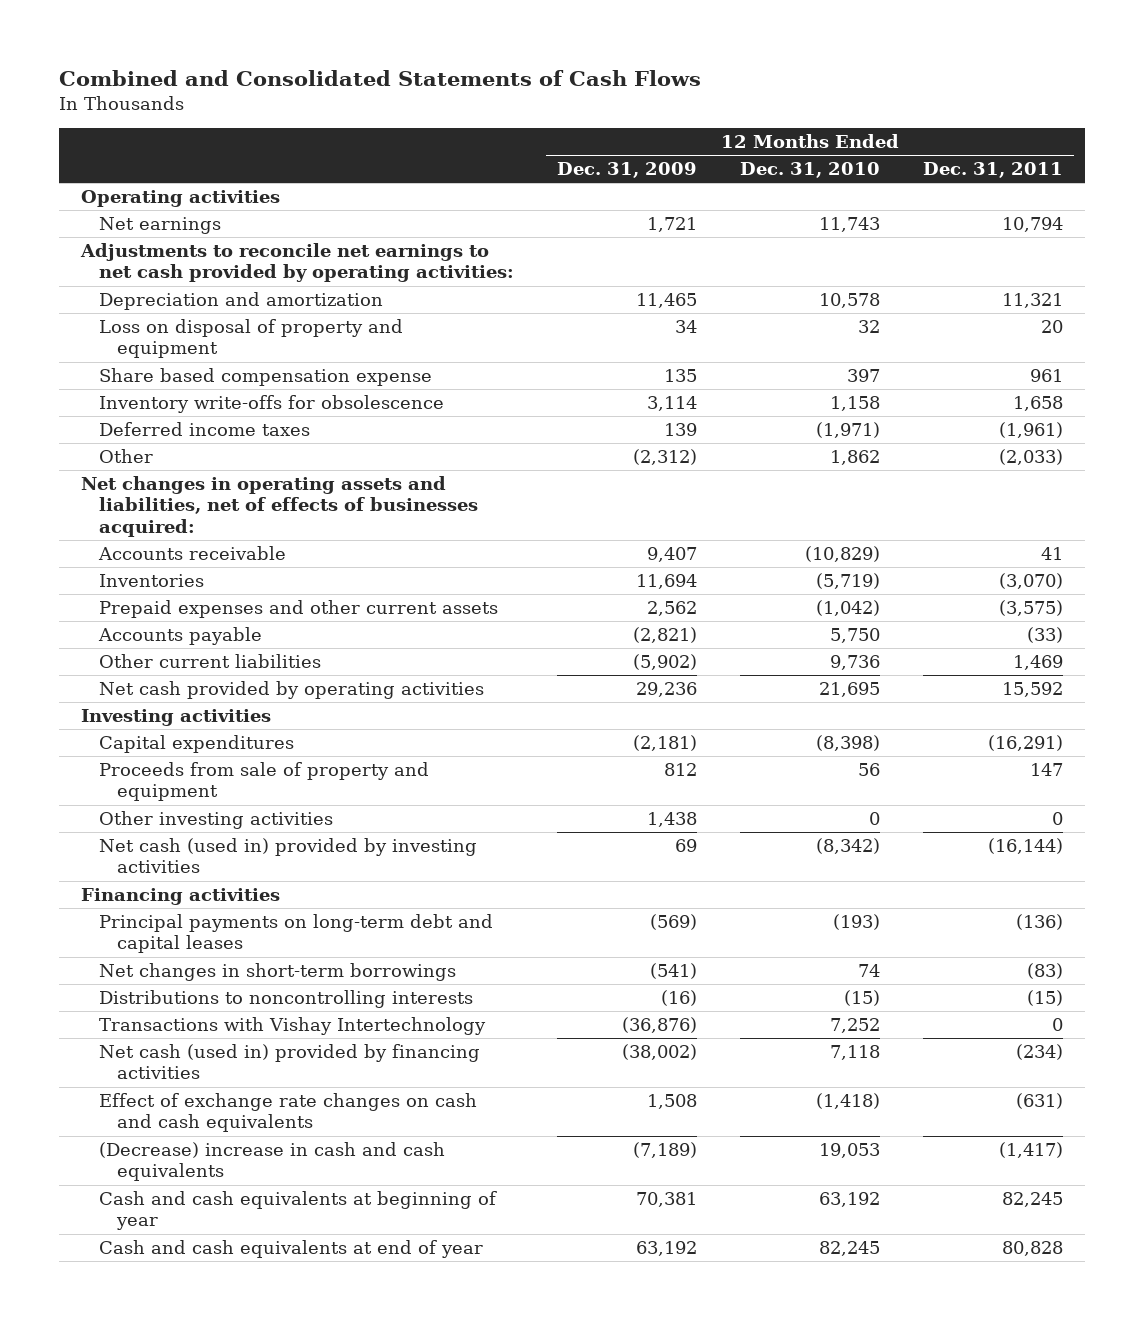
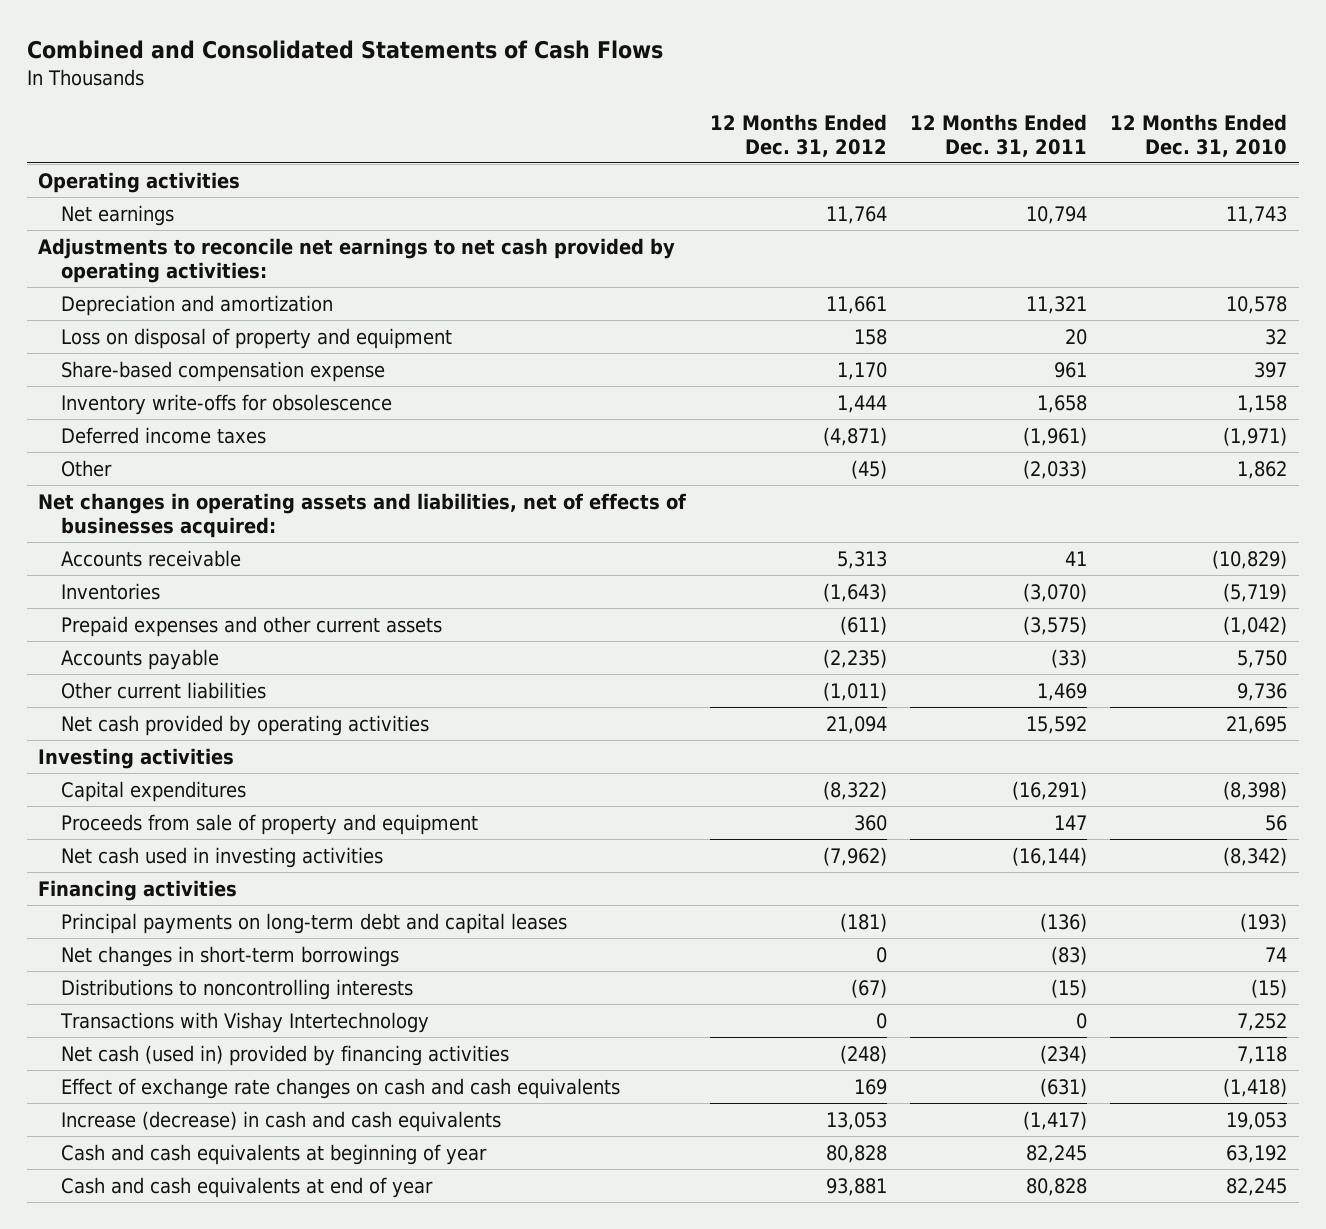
[556,162,697,179] Dec. 31, 2009 -> none
none -> [709,113,887,157] 12 Months Ended Dec. 31, 2012
[98,368,432,387] Share based compensation expense -> [61,360,386,382] Share-based compensation expense
[98,811,333,830] Other investing activities -> none
[98,838,477,874] Net cash (used in) provided by investing activities -> [61,846,384,868] Net cash used in investing activities
[98,1142,445,1182] (Decrease) increase in cash and cash equivalents -> [61,1110,502,1132] Increase (decrease) in cash and cash equivalents

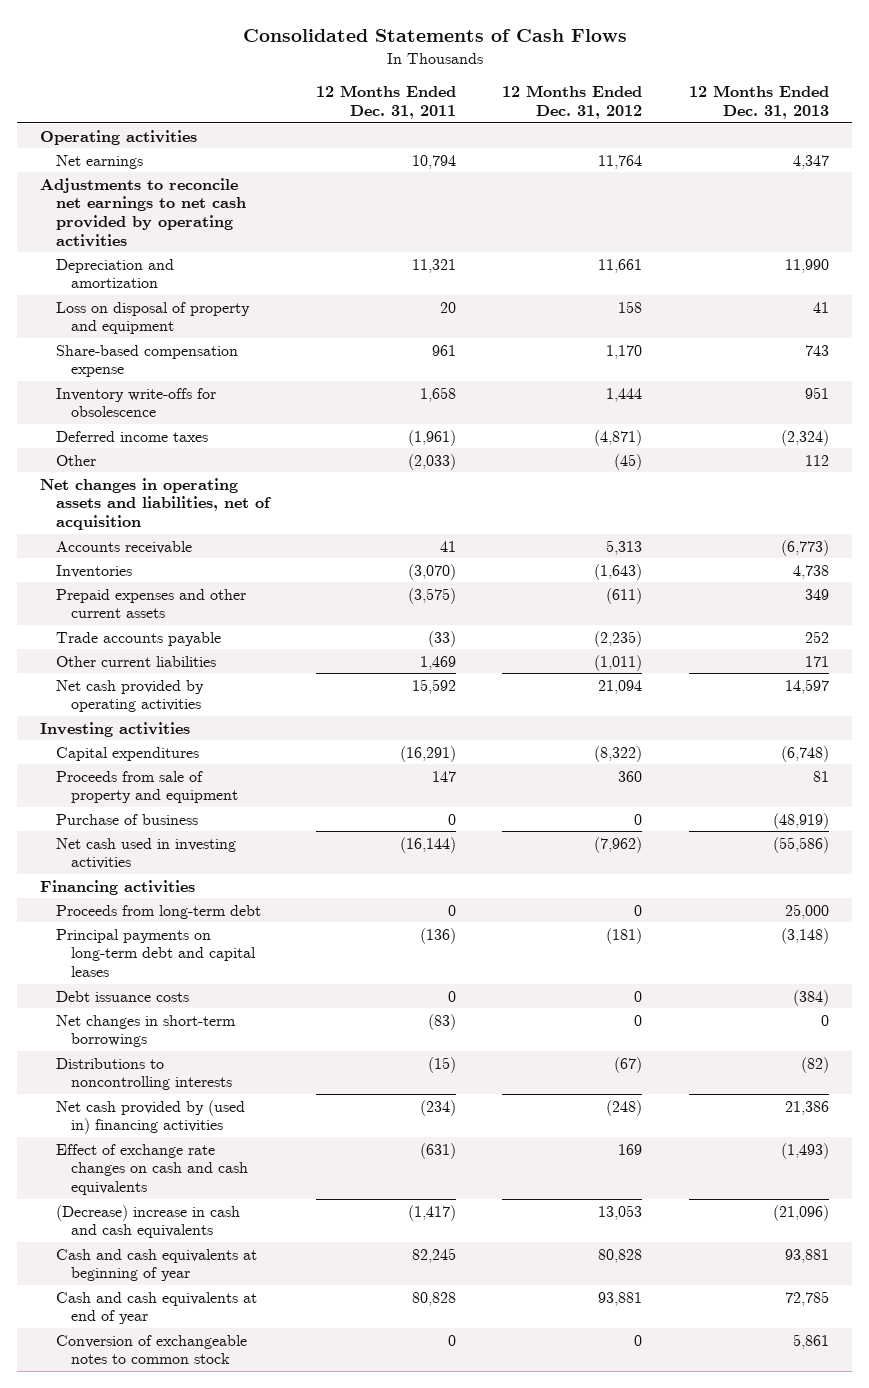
[26,40,663,60] Combined and Consolidated Statements of Cash Flows -> [242,29,627,43] Consolidated Statements of Cash Flows
[1110,113,1288,157] 12 Months Ended Dec. 31, 2010 -> none
none -> [688,85,829,119] 12 Months Ended Dec. 31, 2013
[38,237,676,283] Adjustments to reconcile net earnings to net cash provided by operating activities: -> [40,177,246,247] Adjustments to reconcile net earnings to net cash provided by operating activities
[38,492,687,538] Net changes in operating assets and liabilities, net of effects of businesses acquired: -> [40,477,271,530] Net changes in operating assets and liabilities, net of acquisition
[61,648,220,670] Accounts payable -> [55,631,221,646] Trade accounts payable
none -> [55,813,198,825] Purchase of business
none -> [55,904,261,919] Proceeds from long-term debt
none -> [55,990,189,1002] Debt issuance costs
[60,1011,430,1033] Transactions with Vishay Intertechnology -> none
[61,1044,510,1066] Net cash (used in) provided by financing activities -> [55,1099,245,1135] Net cash provided by (used in) financing activities
[61,1110,502,1132] Increase (decrease) in cash and cash equivalents -> [55,1204,240,1239] (Decrease) increase in cash and cash equivalents
none -> [55,1334,247,1365] Conversion of exchangeable notes to common stock

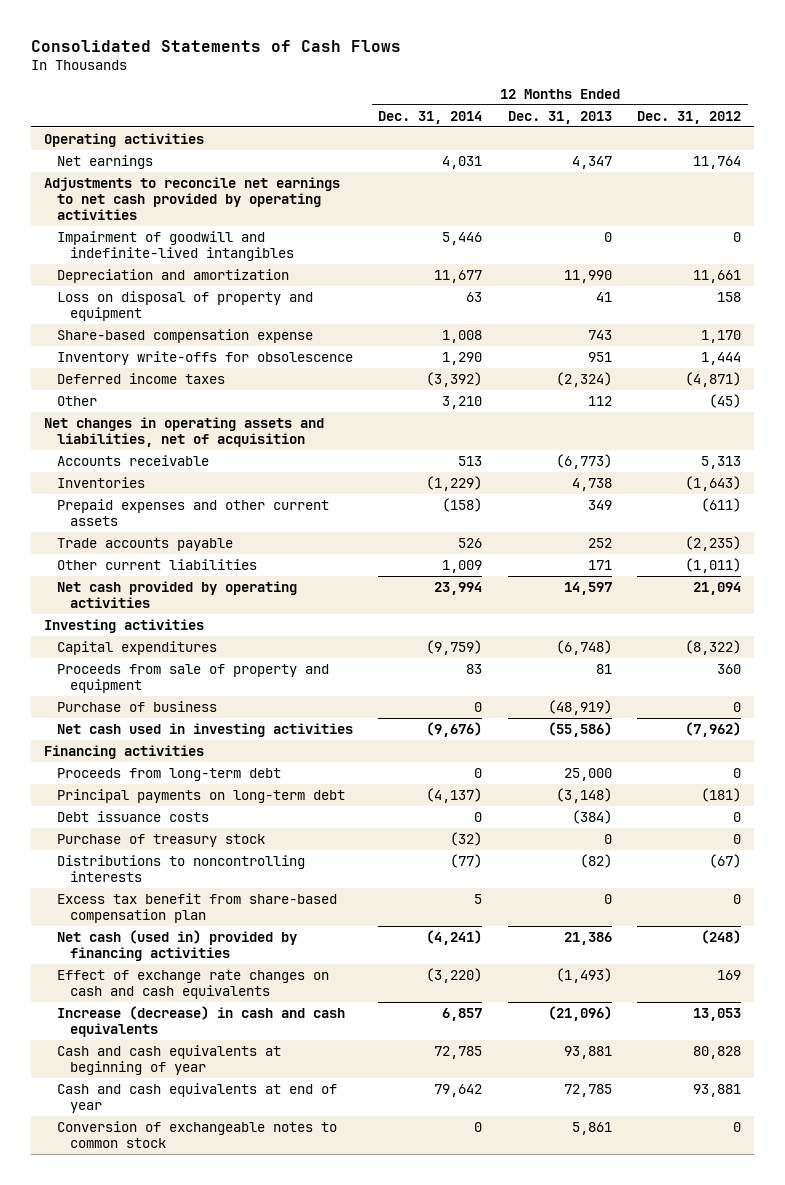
[315,85,456,119] 12 Months Ended Dec. 31, 2011 -> none
none -> [378,110,483,124] Dec. 31, 2014
none -> [56,230,295,262] Impairment of goodwill and indefinite-lived intangibles
[55,928,256,977] Principal payments on long-term debt and capital leases -> [56,788,345,803] Principal payments on long-term debt
[55,1014,236,1048] Net changes in short-term borrowings -> none
none -> [56,833,265,847] Purchase of treasury stock
none -> [56,892,337,924] Excess tax benefit from share-based compensation plan
[55,1099,245,1135] Net cash provided by (used in) financing activities -> [56,929,297,962] Net cash (used in) provided by financing activities
[55,1204,240,1239] (Decrease) increase in cash and cash equivalents -> [56,1005,345,1038] Increase (decrease) in cash and cash equivalents

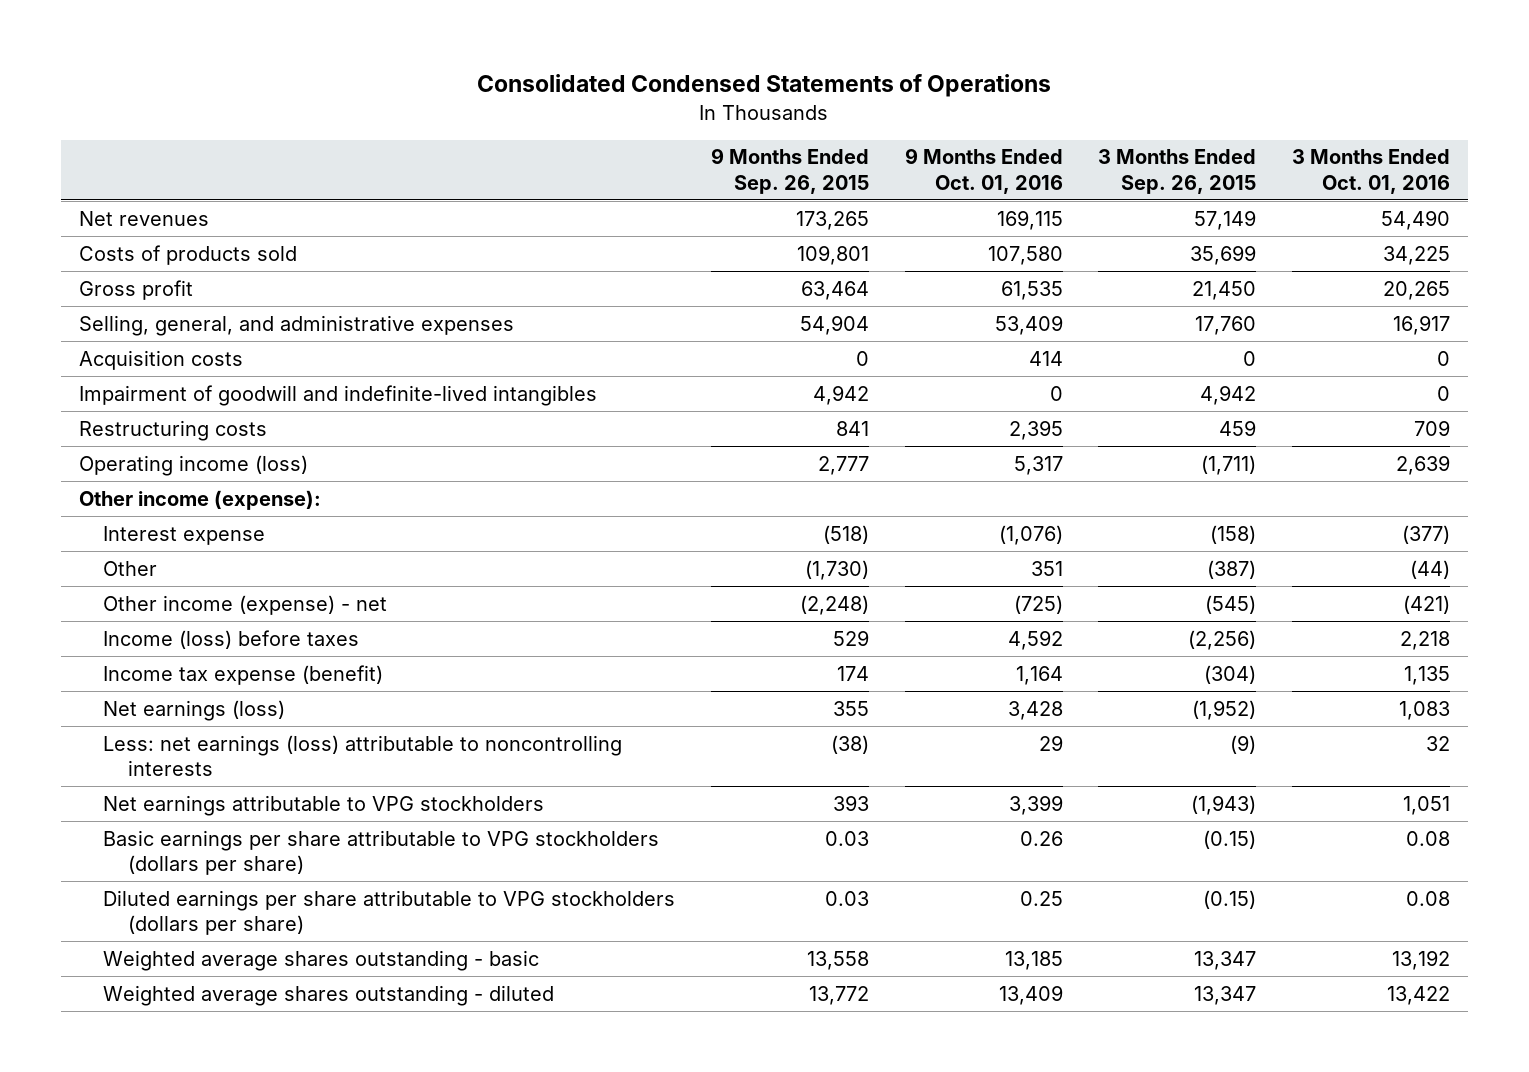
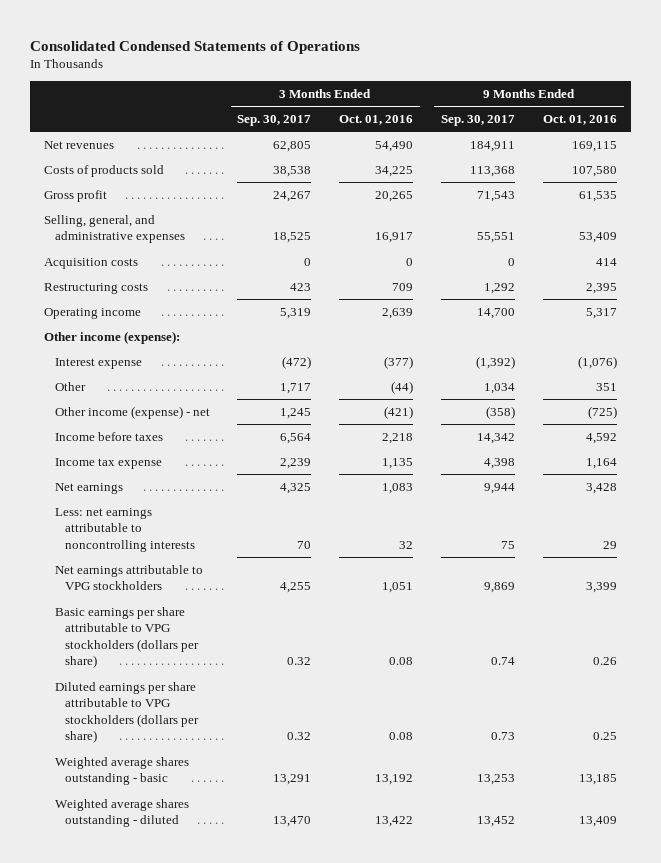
[710,148,869,194] 9 Months Ended Sep. 26, 2015 -> none
[1098,149,1257,194] 3 Months Ended Sep. 26, 2015 -> none
none -> [237,115,312,127] Sep. 30, 2017
none -> [440,115,515,127] Sep. 30, 2017
[79,384,598,406] Impairment of goodwill and indefinite-lived intangibles -> none
[79,454,309,476] Operating income (loss) -> [43,307,141,319] Operating income
[103,629,360,649] Income (loss) before taxes -> [54,431,163,441] Income before taxes
[103,664,384,685] Income tax expense (benefit) -> [54,457,162,469] Income tax expense
[103,699,286,721] Net earnings (loss) -> [54,482,123,494] Net earnings
[103,734,623,777] Less: net earnings (loss) attributable to noncontrolling interests -> [54,507,196,552] Less: net earnings attributable to noncontrolling interests

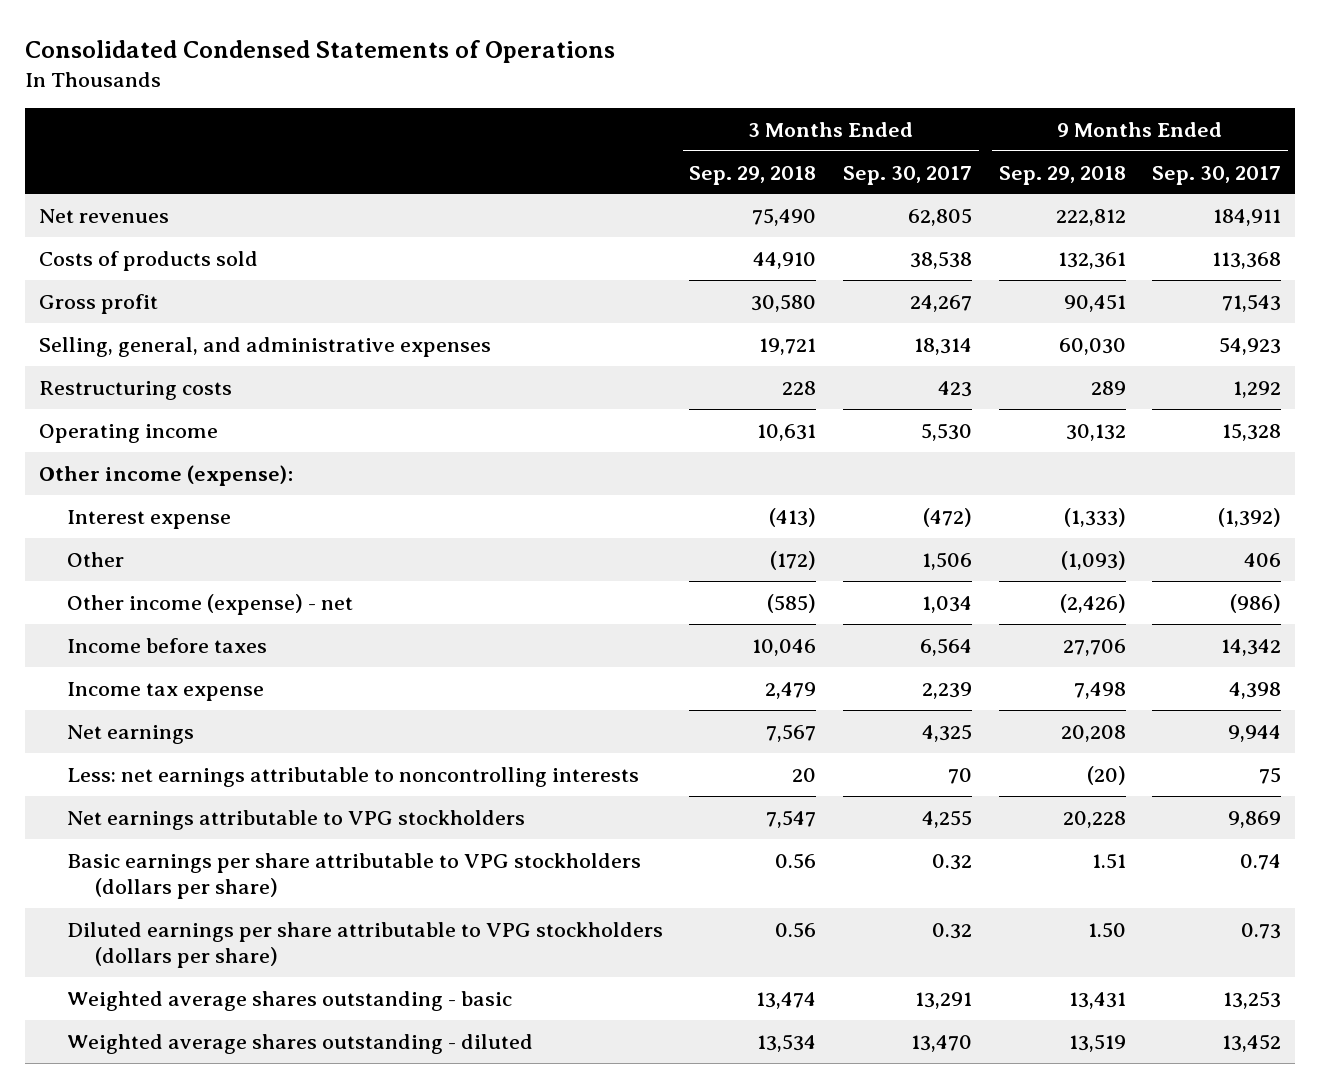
[339,115,414,126] Oct. 01, 2016 -> none
[542,115,617,126] Oct. 01, 2016 -> none
none -> [689,165,817,185] Sep. 29, 2018
none -> [998,165,1126,185] Sep. 29, 2018
[43,257,138,269] Acquisition costs -> none
[273,232,312,244] 18,525 -> [913,337,972,355] 18,314
[476,232,515,244] 55,551 -> [1219,336,1282,355] 54,923
[280,307,312,319] 5,319 -> [920,422,972,441] 5,530
[476,307,515,319] 14,700 -> [1222,422,1282,441] 15,328
[280,382,312,394] 1,717 -> [921,551,972,570] 1,506
[483,382,515,394] 1,034 -> [1244,552,1282,567] 406
[280,407,312,419] 1,245 -> [921,595,972,613] 1,034
[485,405,515,419] (358) -> [1230,593,1282,613] (986)

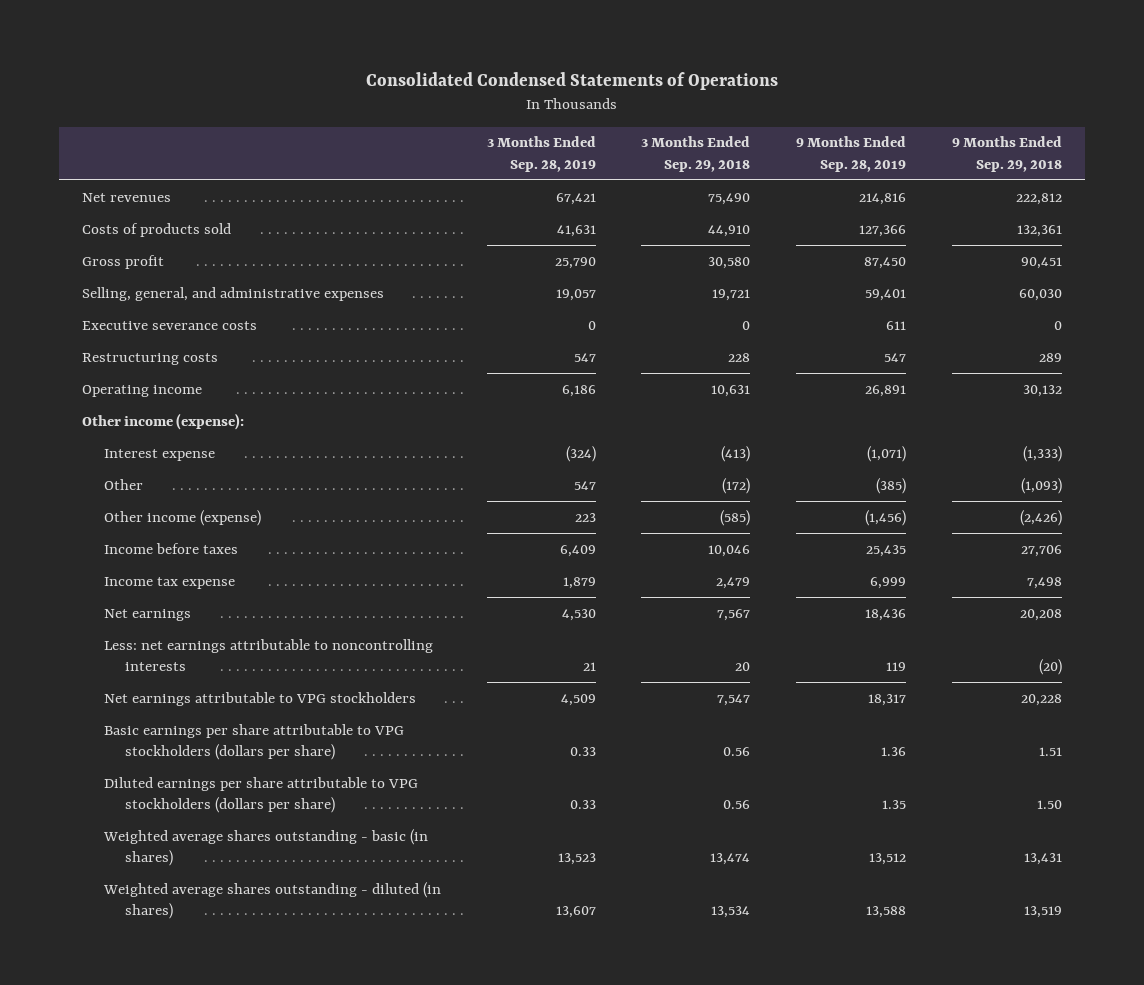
[842,165,972,185] Sep. 30, 2017 -> none
[1152,165,1282,185] Sep. 30, 2017 -> none
none -> [486,136,596,172] 3 Months Ended Sep. 28, 2019
none -> [796,136,907,172] 9 Months Ended Sep. 28, 2019
none -> [82,320,258,330] Executive severance costs
[66,593,353,615] Other income (expense) - net -> [103,509,261,526] Other income (expense)
[66,990,512,1011] Weighted average shares outstanding - basic -> [102,828,428,867] Weighted average shares outstanding - basic (in shares)
[66,1033,533,1054] Weighted average shares outstanding - diluted -> [102,881,441,920] Weighted average shares outstanding - diluted (in shares)

